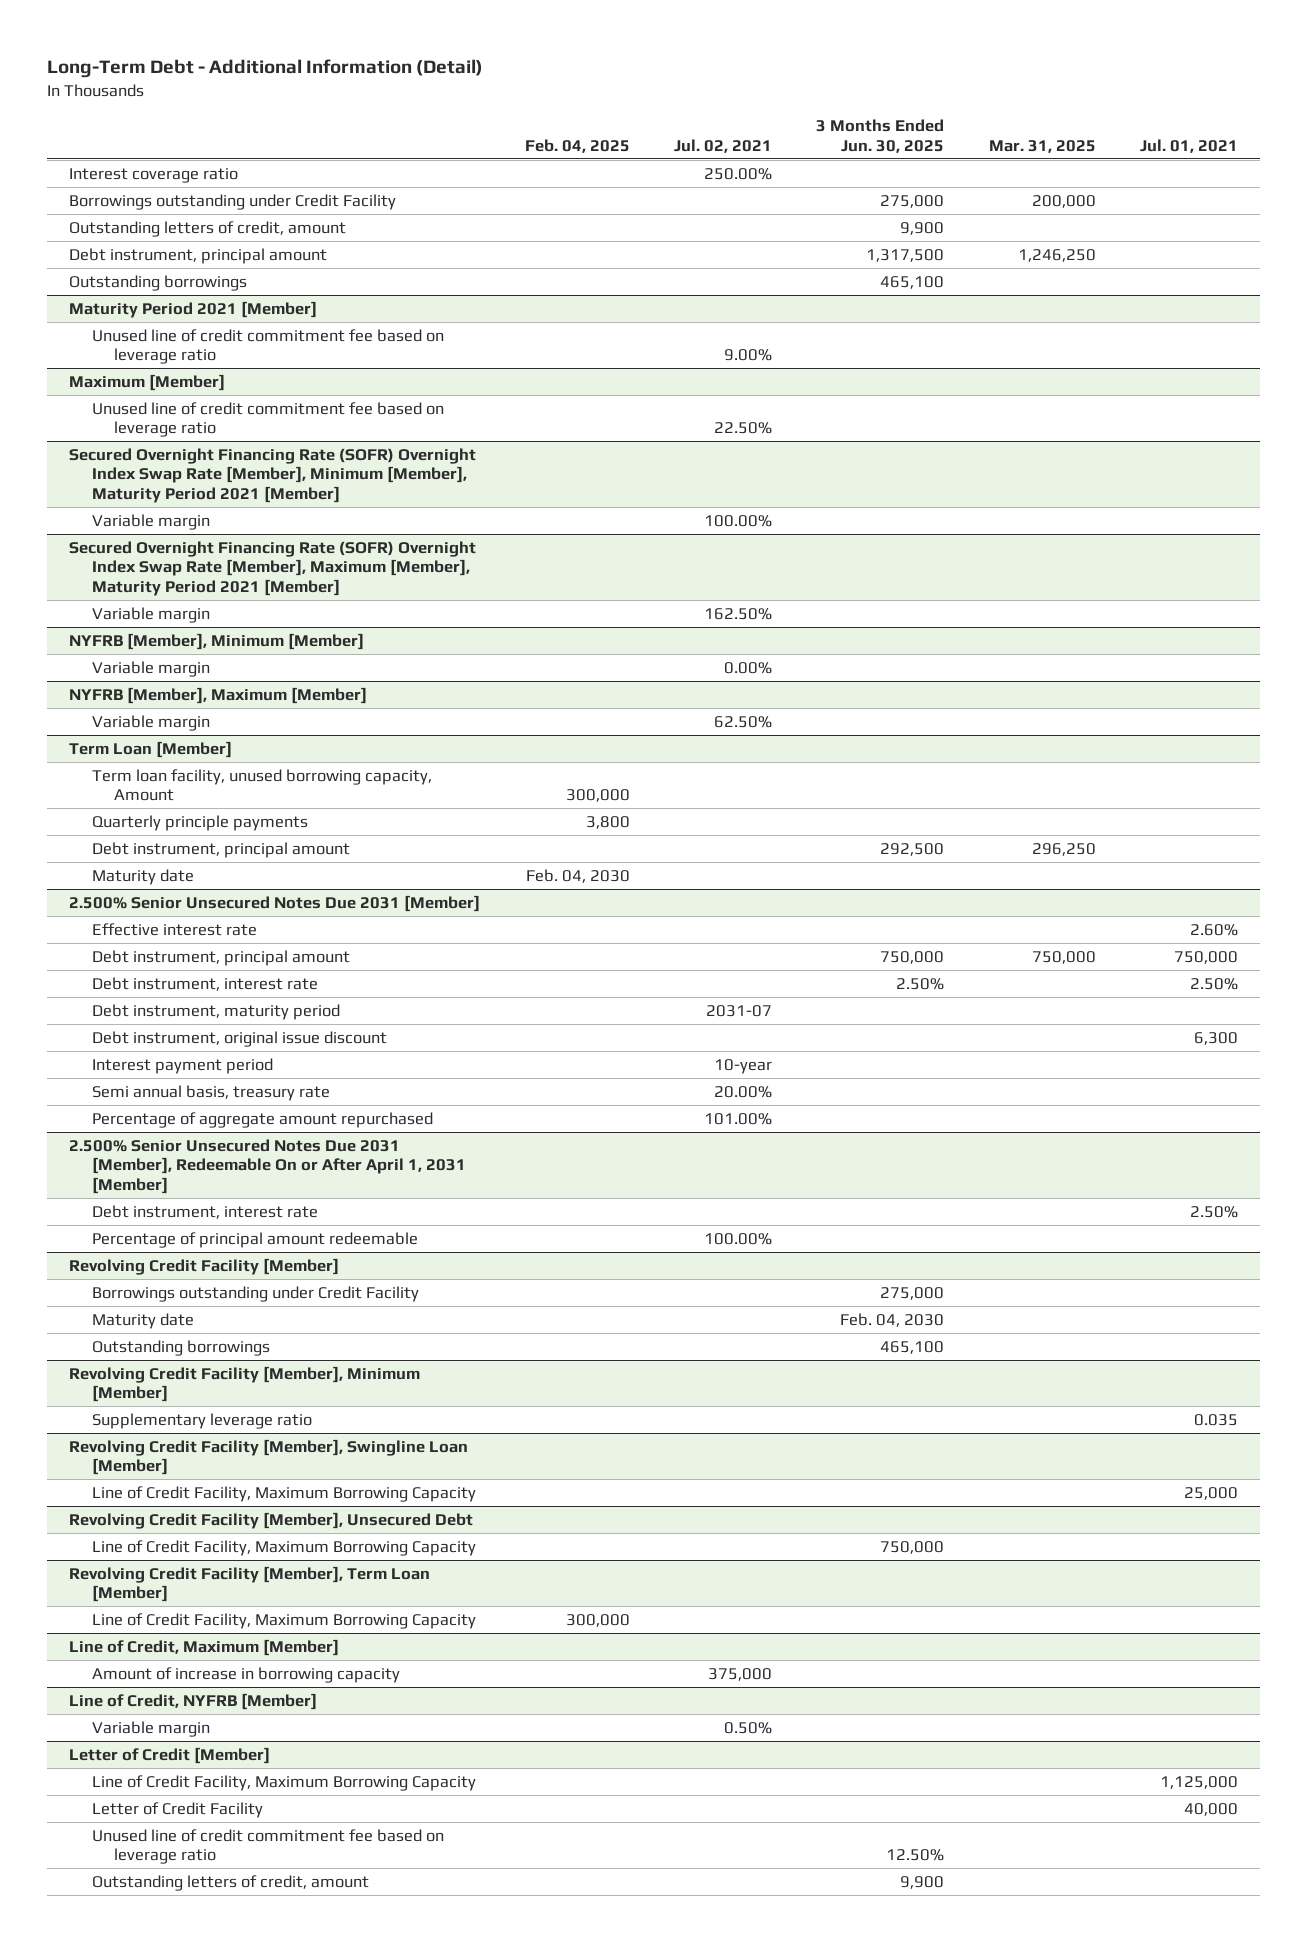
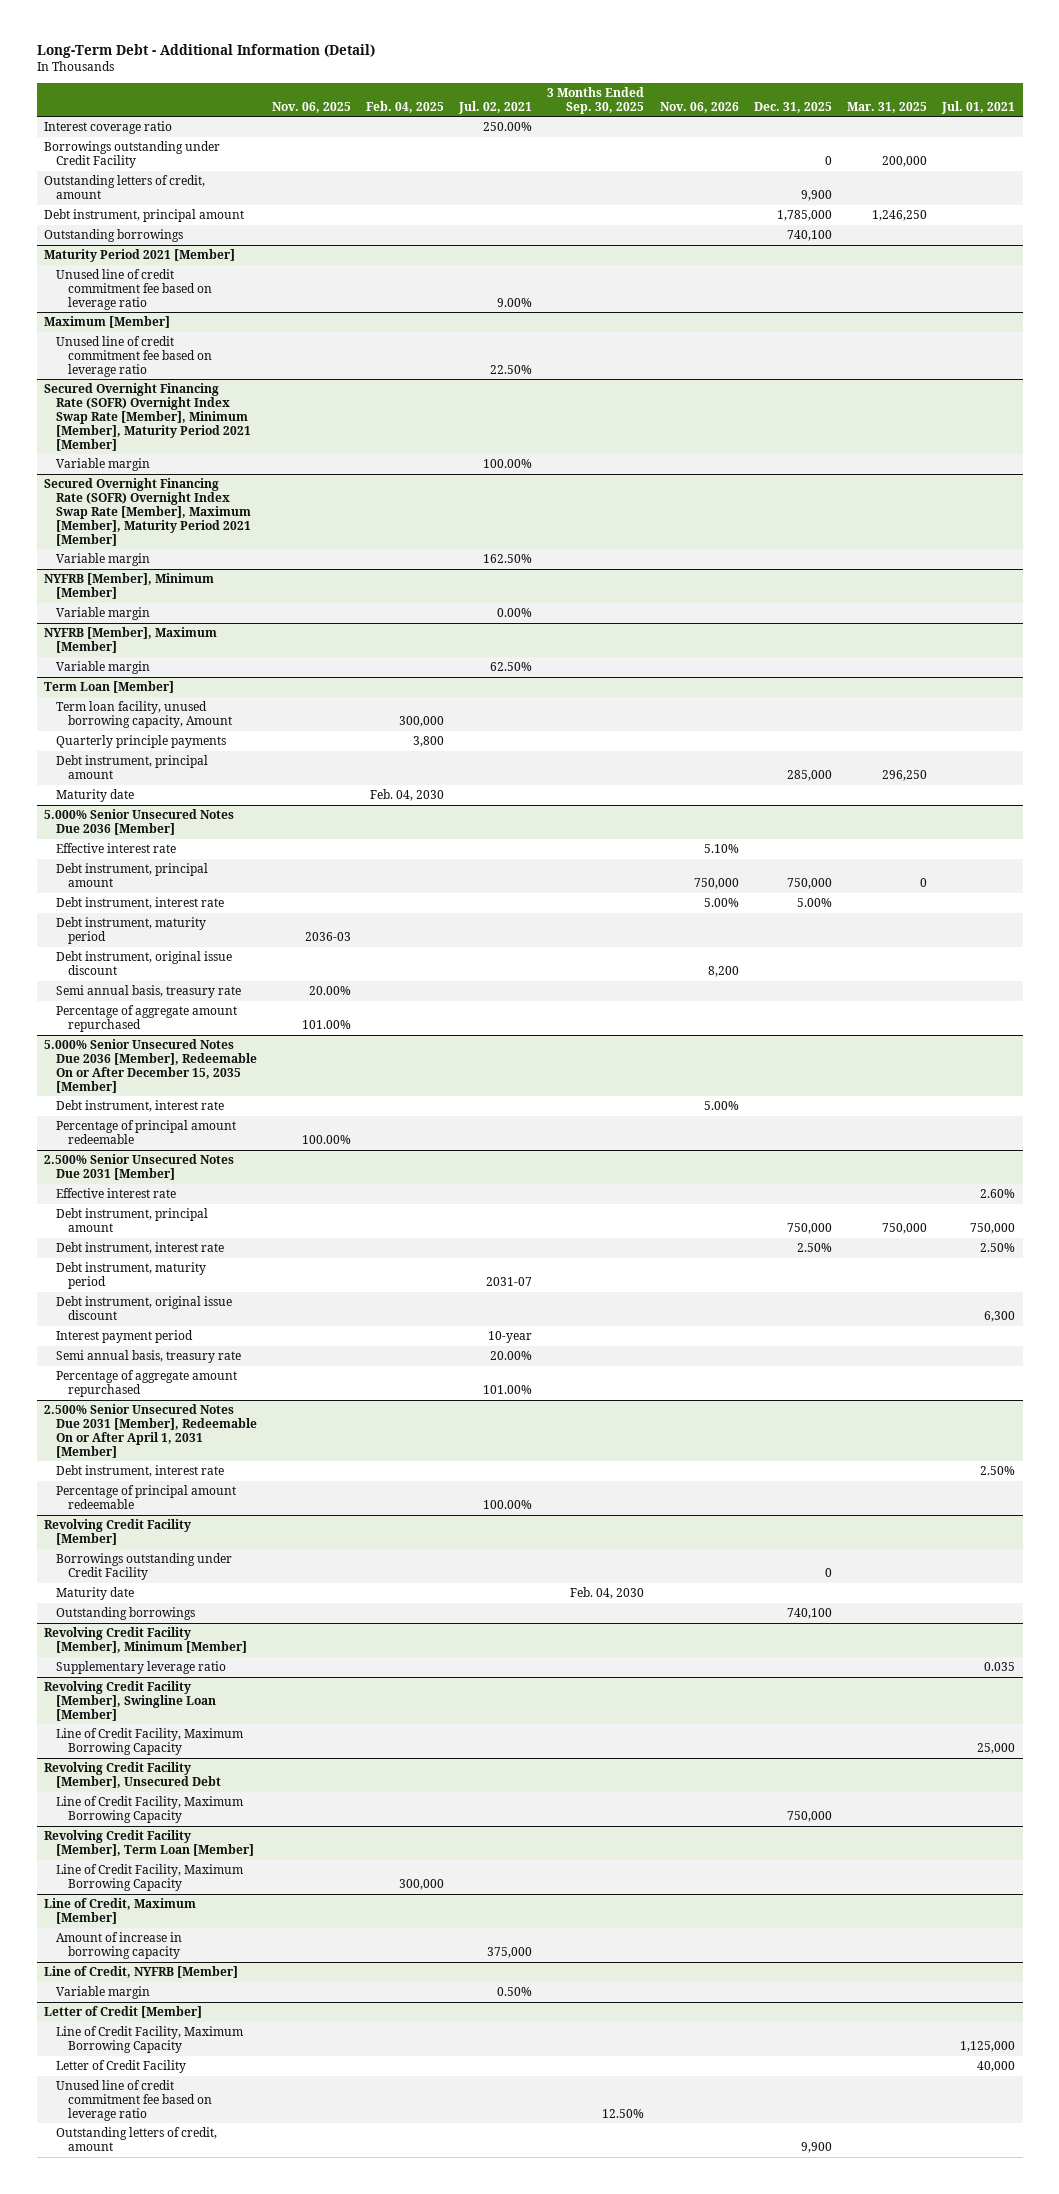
[816,119,945,153] 3 Months Ended Jun. 30, 2025 -> none
none -> [272,101,352,113] Nov. 06, 2025
none -> [547,86,645,114] 3 Months Ended Sep. 30, 2025
none -> [659,101,739,113] Nov. 06, 2026
none -> [753,101,832,113] Dec. 31, 2025
none -> [44,809,235,835] 5.000% Senior Unsecured Notes Due 2036 [Member]
none -> [55,843,176,854] Effective interest rate
none -> [55,863,208,887] Debt instrument, principal amount
none -> [55,897,224,910] Debt instrument, interest rate
none -> [55,917,206,944] Debt instrument, maturity period
none -> [55,951,232,975] Debt instrument, original issue discount
none -> [55,985,241,999] Semi annual basis, treasury rate
none -> [55,1005,237,1032] Percentage of aggregate amount repurchased
none -> [44,1039,257,1093] 5.000% Senior Unsecured Notes Due 2036 [Member], Redeemable On or After December 15, 2035 [Member]
none -> [55,1100,224,1113] Debt instrument, interest rate
none -> [55,1120,236,1144] Percentage of principal amount redeemable

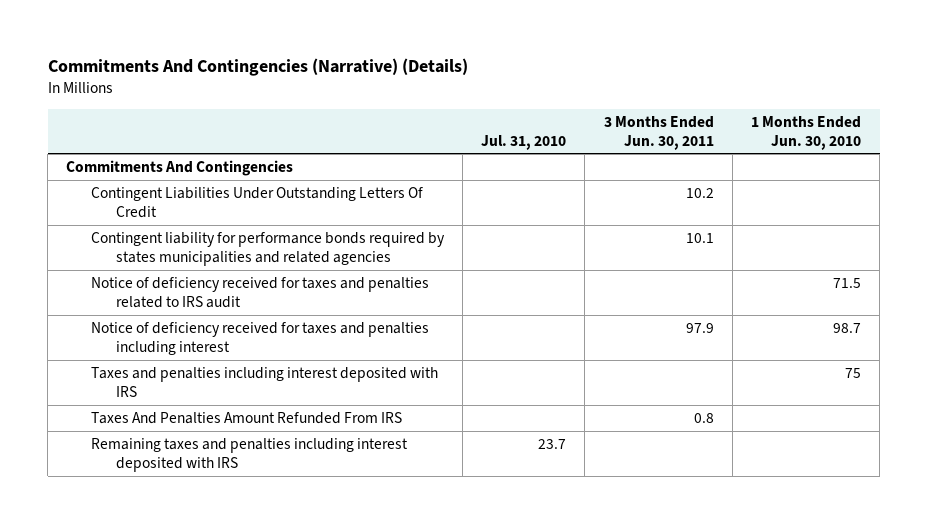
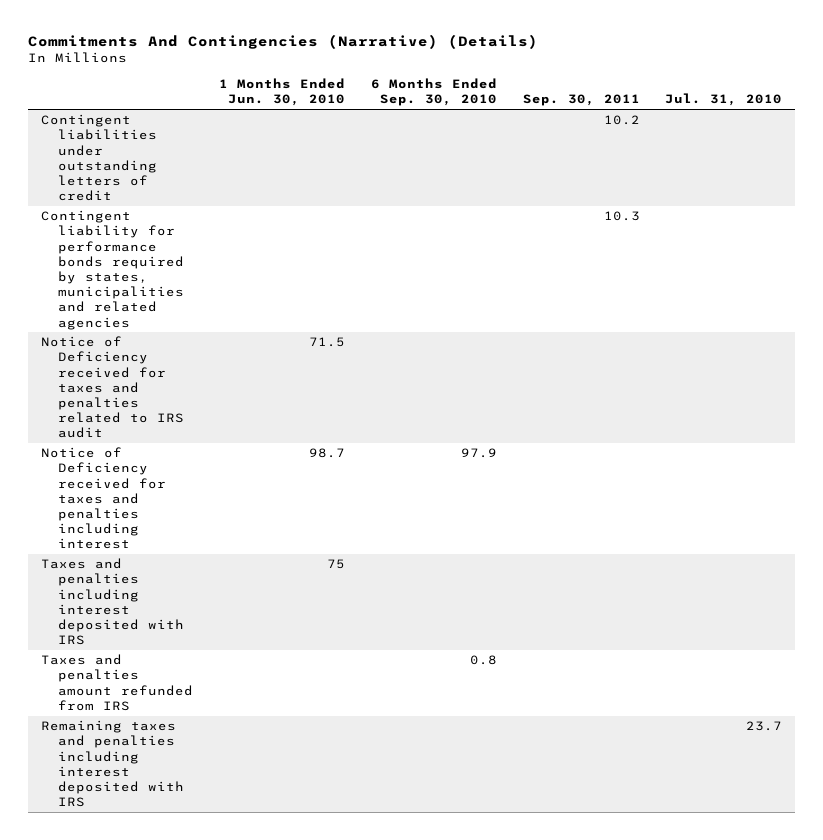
[603,115,714,150] 3 Months Ended Jun. 30, 2011 -> none
none -> [370,78,497,107] 6 Months Ended Sep. 30, 2010
none -> [522,94,640,107] Sep. 30, 2011
[66,160,294,177] Commitments And Contingencies -> none
[90,187,423,219] Contingent Liabilities Under Outstanding Letters Of Credit -> [40,114,157,202] Contingent liabilities under outstanding letters of credit
[90,232,445,267] Contingent liability for performance bonds required by states municipalities and related agencies -> [40,210,184,330] Contingent liability for performance bonds required by states, municipalities and related agencies
[90,277,429,309] Notice of deficiency received for taxes and penalties related to IRS audit -> [40,336,184,439] Notice of Deficiency received for taxes and penalties related to IRS audit
[90,322,429,356] Notice of deficiency received for taxes and penalties including interest -> [40,447,166,550] Notice of Deficiency received for taxes and penalties including interest
[90,412,402,425] Taxes And Penalties Amount Refunded From IRS -> [40,654,193,711] Taxes and penalties amount refunded from IRS

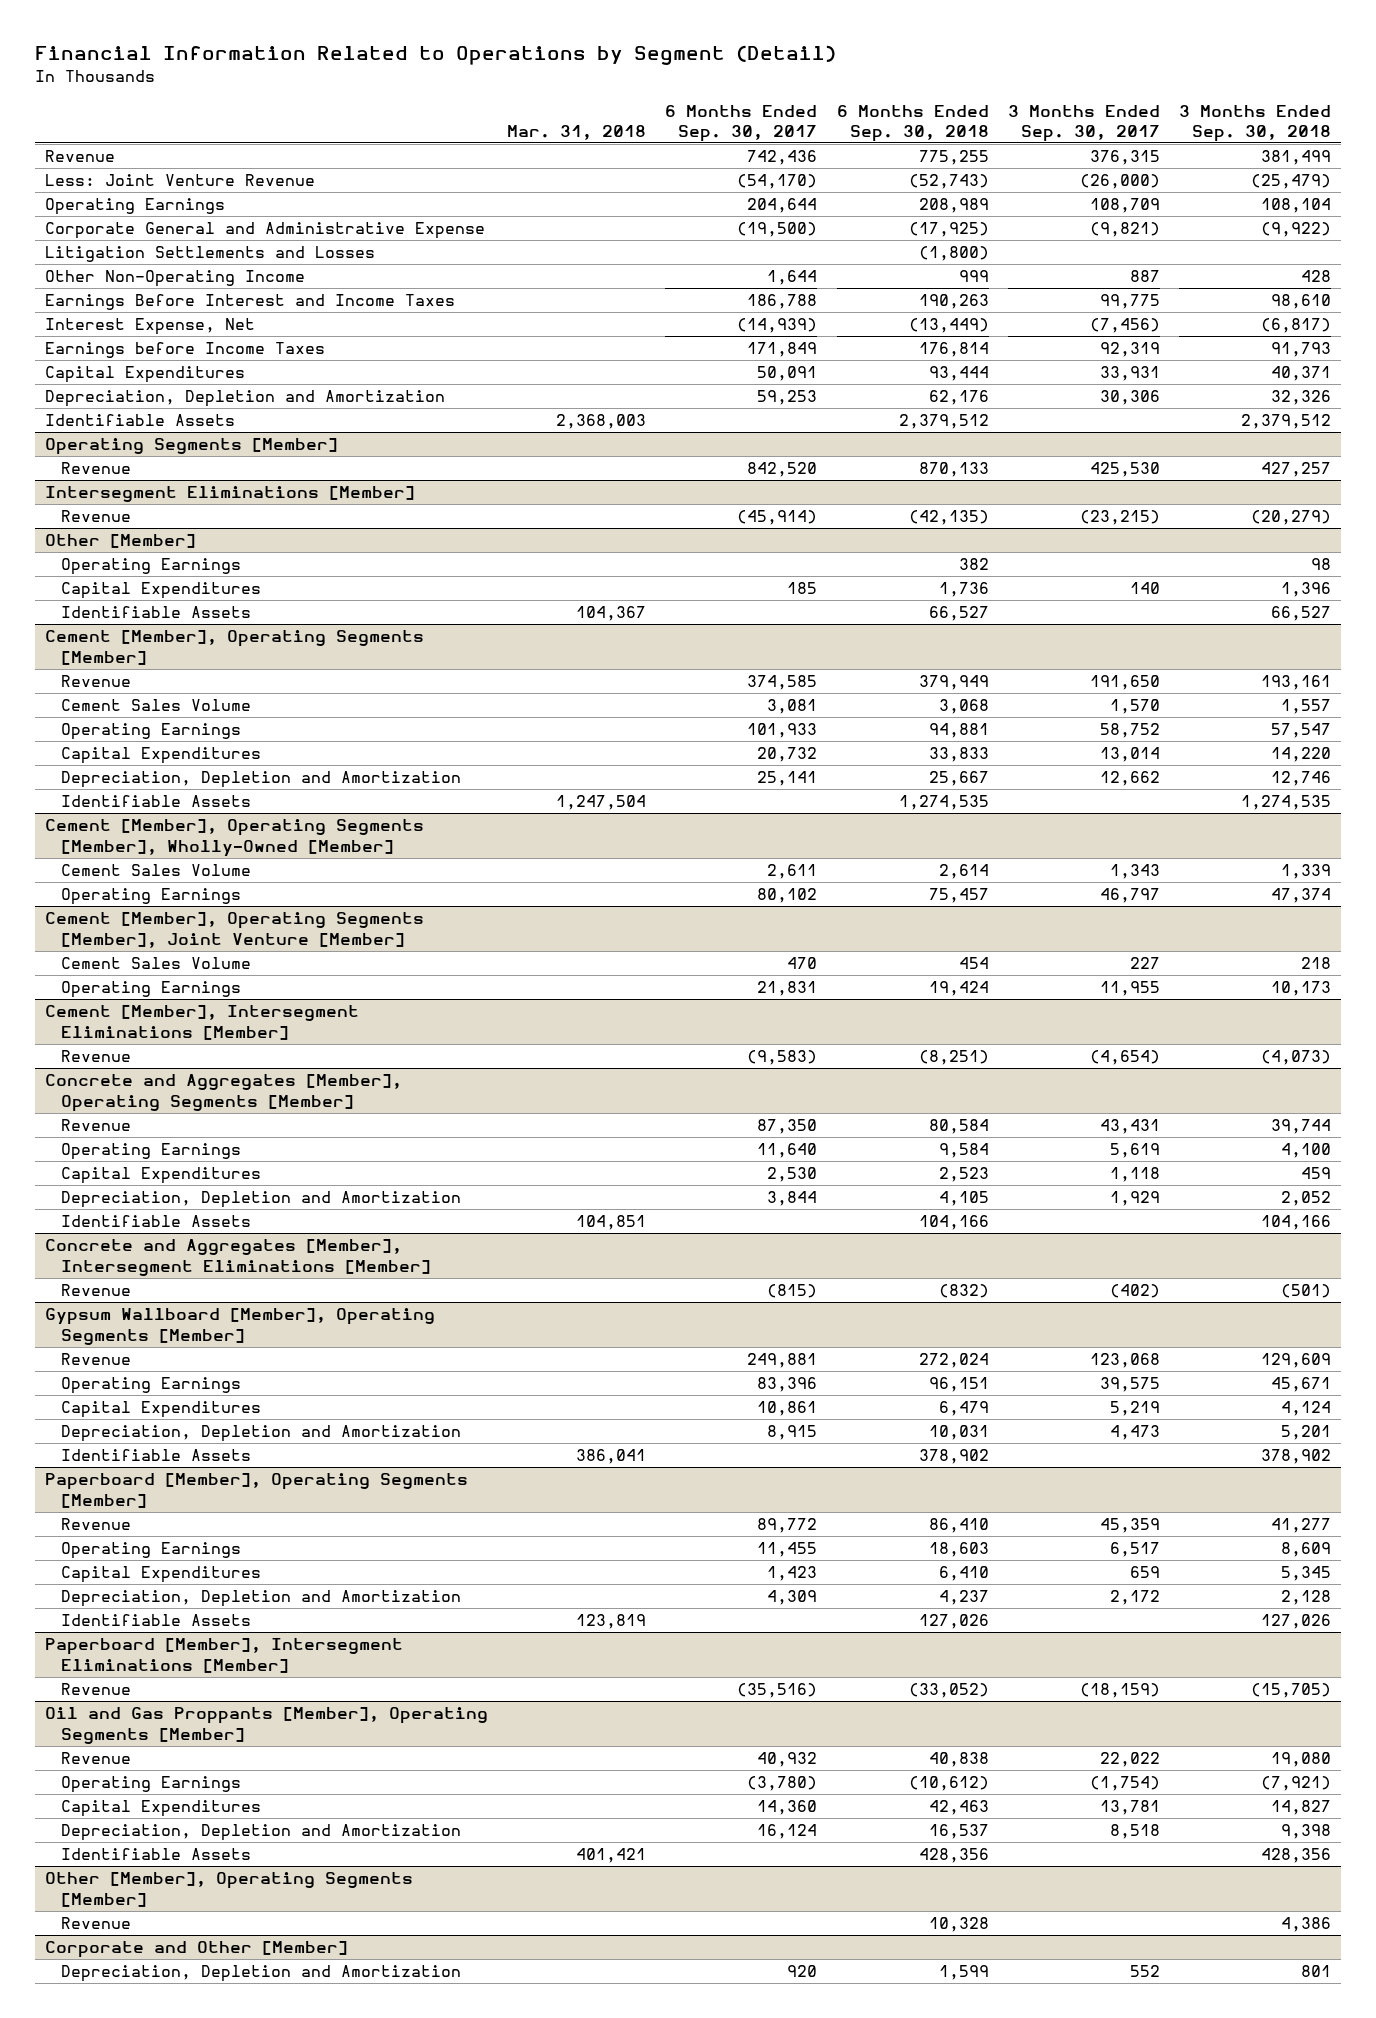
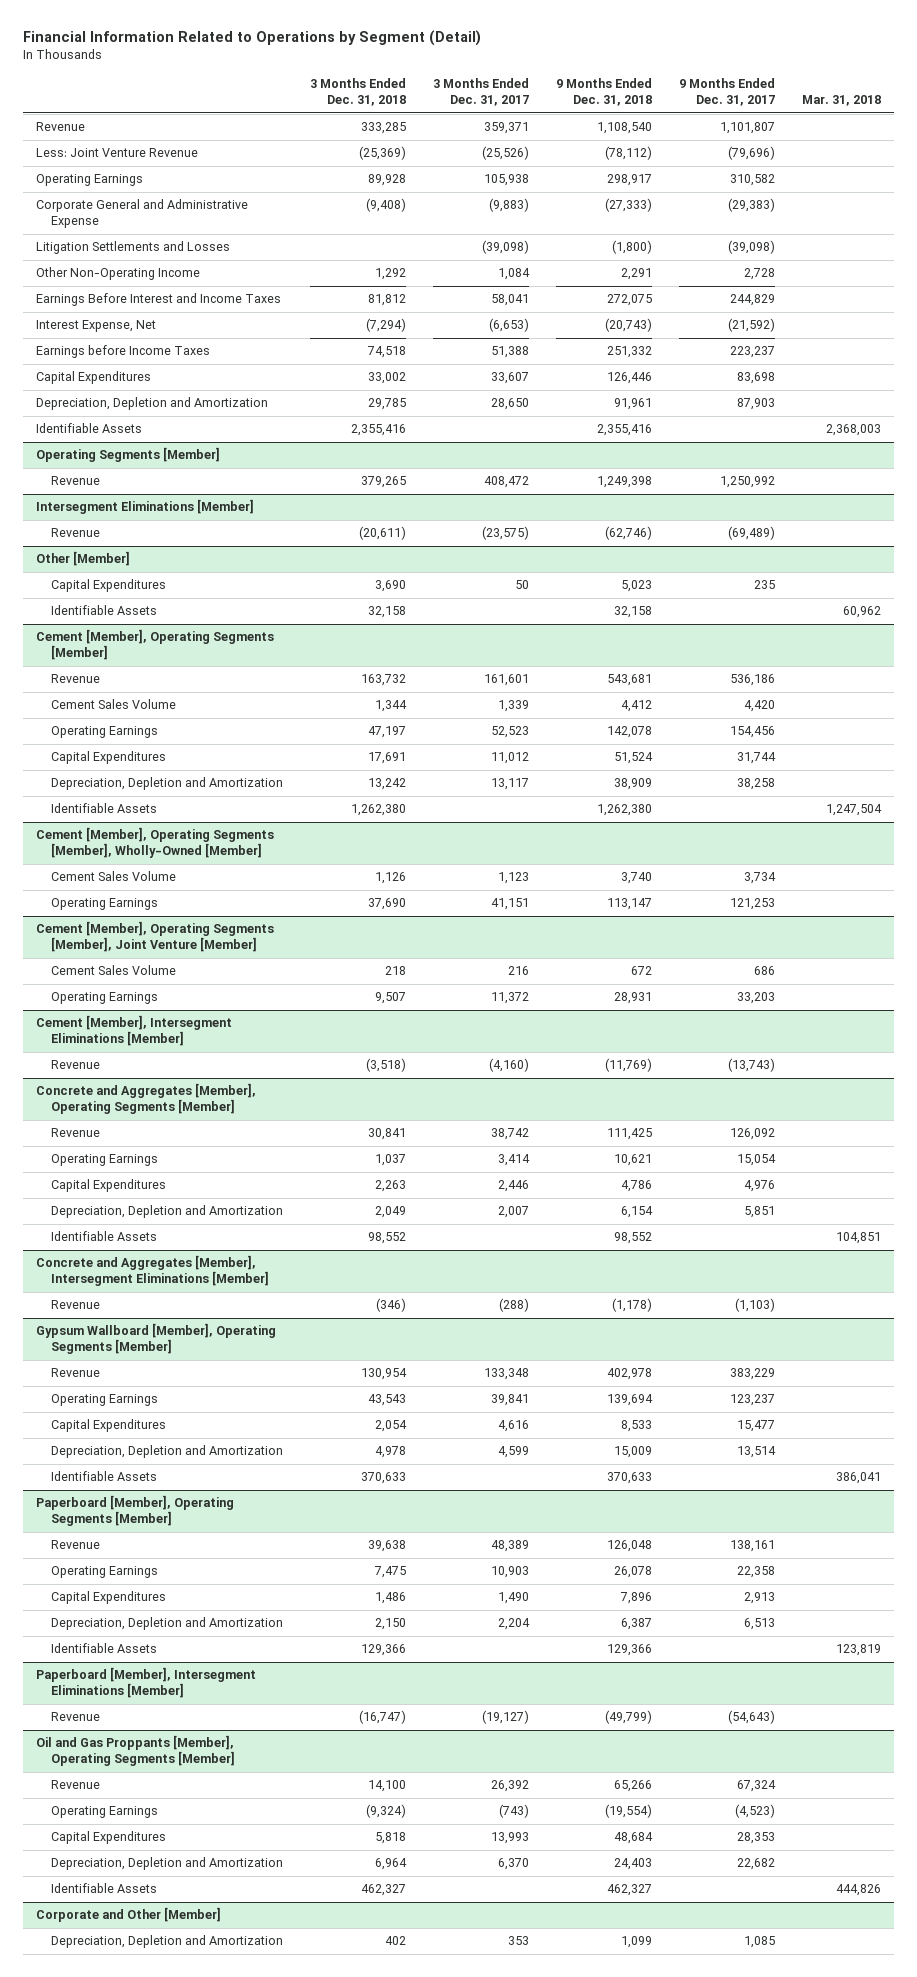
[665,104,818,142] 6 Months Ended Sep. 30, 2017 -> none
[836,104,989,142] 6 Months Ended Sep. 30, 2018 -> none
[1007,104,1160,142] 3 Months Ended Sep. 30, 2017 -> none
[1179,104,1332,142] 3 Months Ended Sep. 30, 2018 -> none
none -> [310,78,407,107] 3 Months Ended Dec. 31, 2018
none -> [432,78,529,107] 3 Months Ended Dec. 31, 2017
none -> [555,78,652,107] 9 Months Ended Dec. 31, 2018
none -> [678,78,775,107] 9 Months Ended Dec. 31, 2017
[61,558,242,576] Operating Earnings -> none
[576,606,647,622] 104,367 -> [842,606,881,619] 60,962
[44,1872,413,1907] Other [Member], Operating Segments [Member] -> none
[61,1917,132,1930] Revenue -> none
[576,1848,647,1864] 401,421 -> [835,1884,881,1897] 444,826

